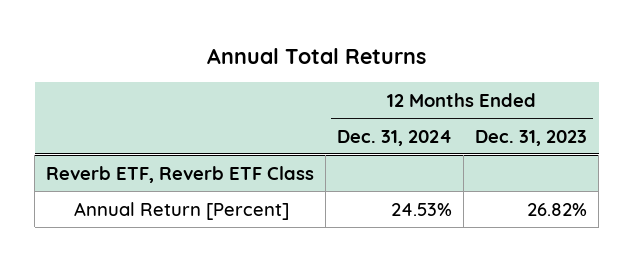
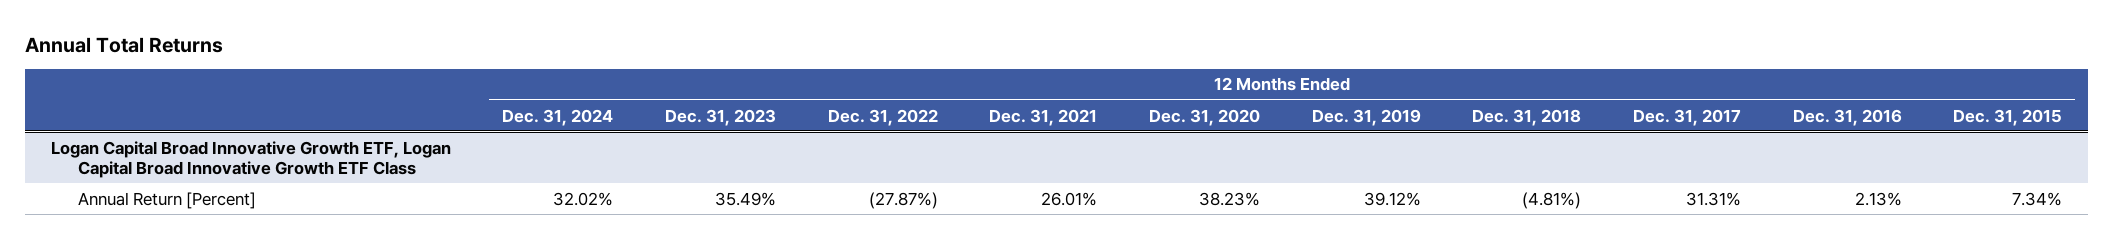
none -> [827,108,938,126] Dec. 31, 2022
none -> [989,108,1098,126] Dec. 31, 2021
none -> [1148,108,1260,126] Dec. 31, 2020
none -> [1311,108,1421,126] Dec. 31, 2019
none -> [1472,108,1582,126] Dec. 31, 2018
none -> [1632,108,1741,126] Dec. 31, 2017
none -> [1792,108,1902,126] Dec. 31, 2016
none -> [1953,108,2063,126] Dec. 31, 2015
[46,165,315,183] Reverb ETF, Reverb ETF Class -> none
none -> [50,140,451,178] Logan Capital Broad Innovative Growth ETF, Logan Capital Broad Innovative Growth ETF Class
[391,202,453,216] 24.53% -> [553,191,614,206] 32.02%
[527,202,588,216] 26.82% -> [714,191,776,206] 35.49%

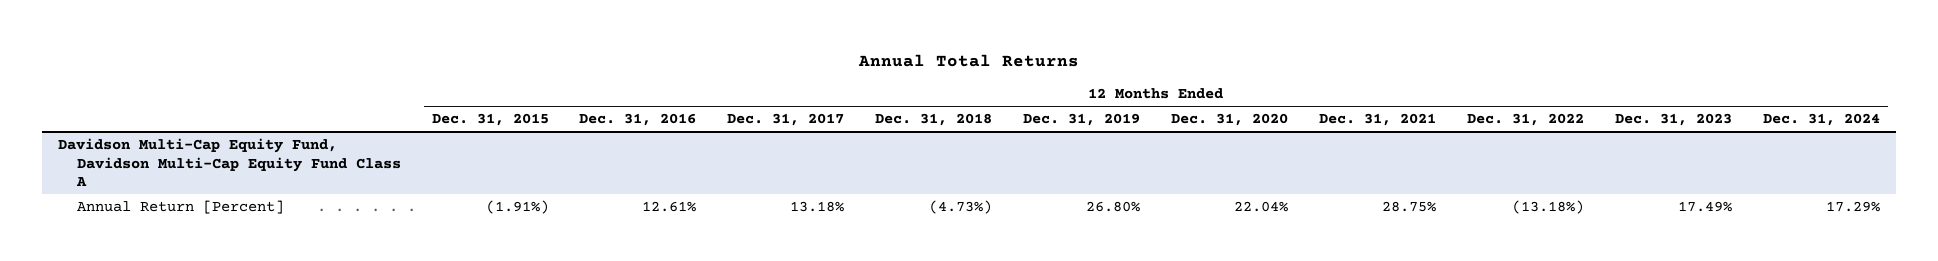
[50,140,451,178] Logan Capital Broad Innovative Growth ETF, Logan Capital Broad Innovative Growth ETF Class -> none
none -> [57,137,401,187] Davidson Multi-Cap Equity Fund, Davidson Multi-Cap Equity Fund Class A
[553,191,614,206] 32.02% -> [1826,200,1881,212] 17.29%
[714,191,776,206] 35.49% -> [1678,200,1733,212] 17.49%
[868,191,938,209] (27.87%) -> [1512,199,1585,214] (13.18%)
[1041,191,1098,206] 26.01% -> [1382,200,1437,212] 28.75%
[1198,191,1260,206] 38.23% -> [1234,200,1289,212] 22.04%
[1363,191,1421,206] 39.12% -> [1086,200,1141,212] 26.80%
[1522,191,1582,209] (4.81%) -> [929,199,993,214] (4.73%)
[1685,191,1741,206] 31.31% -> [790,200,845,212] 13.18%
[1854,191,1902,206] 2.13% -> [642,200,697,212] 12.61%
[2012,191,2063,206] 7.34% -> [485,199,549,214] (1.91%)

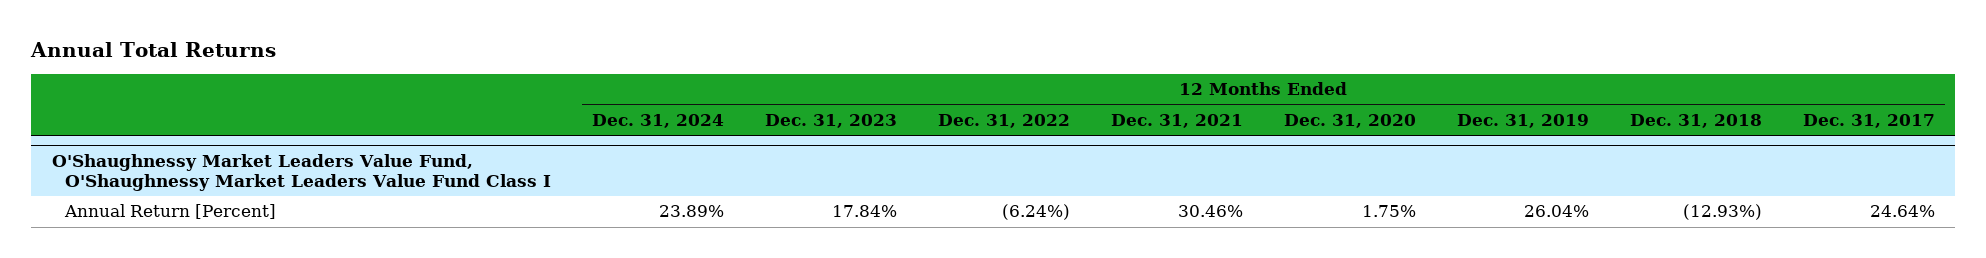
[431,113,549,127] Dec. 31, 2015 -> none
[579,113,697,127] Dec. 31, 2016 -> none
[57,137,401,187] Davidson Multi-Cap Equity Fund, Davidson Multi-Cap Equity Fund Class A -> none
none -> [51,154,551,192] O'Shaughnessy Market Leaders Value Fund, O'Shaughnessy Market Leaders Value Fund Class I
[790,200,845,212] 13.18% -> [1869,205,1935,218] 24.64%
[929,199,993,214] (4.73%) -> [1682,204,1762,221] (12.93%)
[1086,200,1141,212] 26.80% -> [1523,205,1589,218] 26.04%
[1234,200,1289,212] 22.04% -> [1361,205,1416,218] 1.75%
[1382,200,1437,212] 28.75% -> [1177,205,1243,218] 30.46%
[1512,199,1585,214] (13.18%) -> [1001,204,1070,221] (6.24%)
[1678,200,1733,212] 17.49% -> [831,205,897,218] 17.84%
[1826,200,1881,212] 17.29% -> [658,205,724,218] 23.89%

